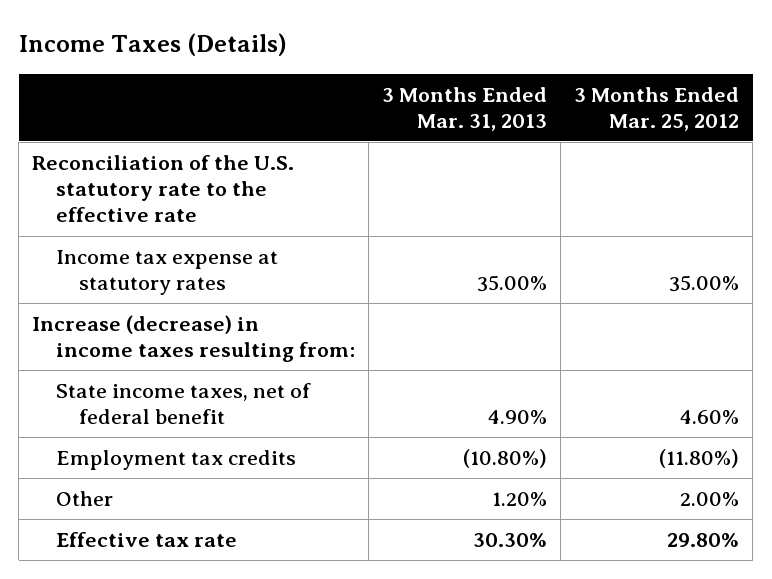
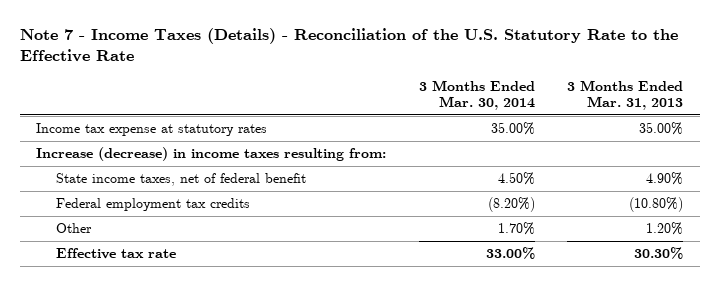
[18,33,287,57] Income Taxes (Details) -> [19,28,678,63] Note 7 - Income Taxes (Details) - Reconciliation of the U.S. Statutory Rate to the Effective Rate
[574,86,740,131] 3 Months Ended Mar. 25, 2012 -> none
none -> [418,80,535,110] 3 Months Ended Mar. 30, 2014
[32,154,295,223] Reconciliation of the U.S. statutory rate to the effective rate -> none
[55,449,296,470] Employment tax credits -> [56,197,251,211] Federal employment tax credits

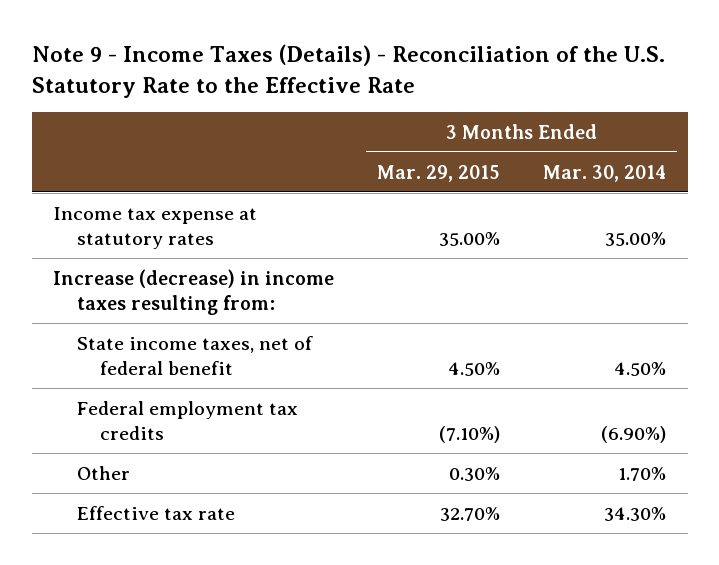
[19,28,678,63] Note 7 - Income Taxes (Details) - Reconciliation of the U.S. Statutory Rate to the Effective Rate -> [31,44,665,98] Note 9 - Income Taxes (Details) - Reconciliation of the U.S. Statutory Rate to the Effective Rate
[567,80,684,110] 3 Months Ended Mar. 31, 2013 -> none
none -> [377,164,501,182] Mar. 29, 2015
[487,196,535,212] (8.20%) -> [601,425,667,443] (6.90%)
[485,246,535,259] 33.00% -> [604,506,667,521] 34.30%

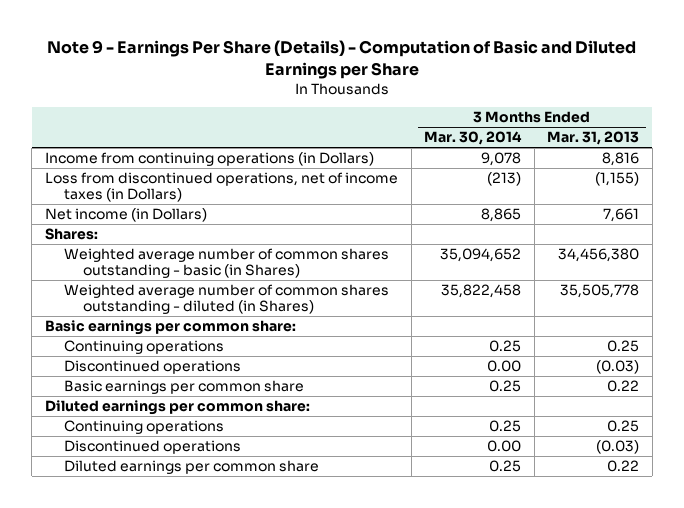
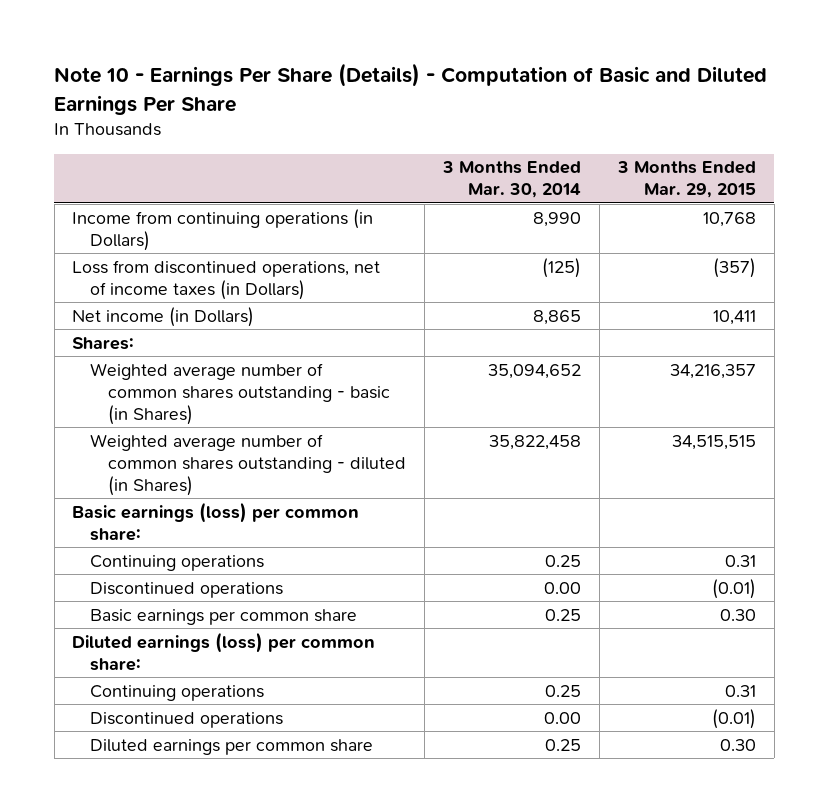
[47,40,637,79] Note 9 - Earnings Per Share (Details) - Computation of Basic and Diluted Earnings per Share -> [54,63,768,115] Note 10 - Earnings Per Share (Details) - Computation of Basic and Diluted Earnings Per Share
[547,131,640,146] Mar. 31, 2013 -> none
none -> [616,161,756,199] 3 Months Ended Mar. 29, 2015
[481,151,522,166] 9,078 -> [533,211,582,227] 8,990
[487,171,522,186] (213) -> [542,257,582,278] (125)
[44,319,296,335] Basic earnings per common share: -> [72,501,360,541] Basic earnings (loss) per common share:
[44,399,310,415] Diluted earnings per common share: -> [72,631,376,671] Diluted earnings (loss) per common share:

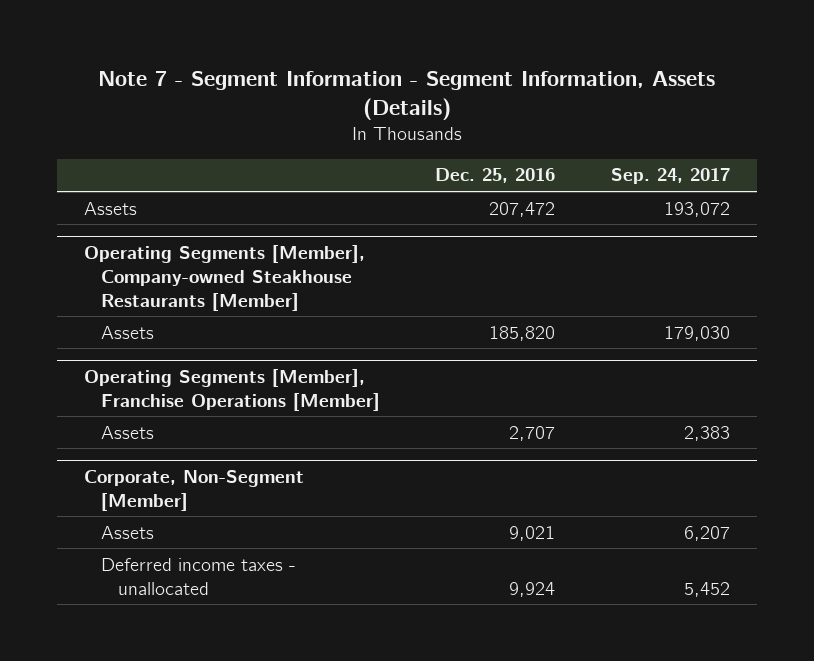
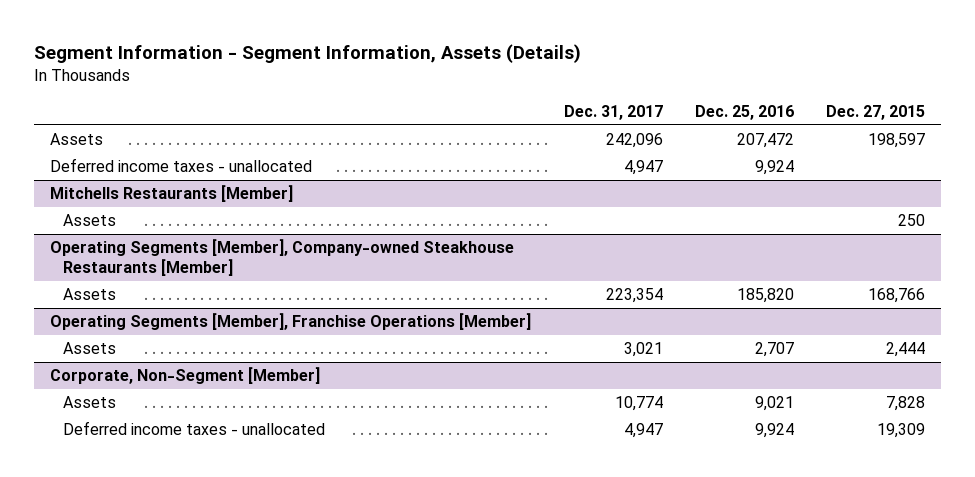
[97,70,715,120] Note 7 - Segment Information - Segment Information, Assets (Details) -> [34,44,582,64] Segment Information - Segment Information, Assets (Details)
[610,168,730,185] Sep. 24, 2017 -> none
none -> [563,104,663,120] Dec. 31, 2017
none -> [825,104,925,120] Dec. 27, 2015
none -> [50,158,313,173] Deferred income taxes - unallocated
none -> [50,185,294,203] Mitchells Restaurants [Member]
none -> [63,214,117,227] Assets

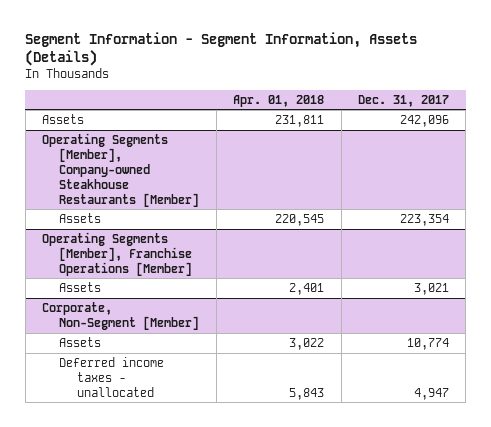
[694,104,794,120] Dec. 25, 2016 -> none
[825,104,925,120] Dec. 27, 2015 -> none
none -> [233,94,325,107] Apr. 01, 2018
[50,158,313,173] Deferred income taxes - unallocated -> none
[50,185,294,203] Mitchells Restaurants [Member] -> none
[63,214,117,227] Assets -> none

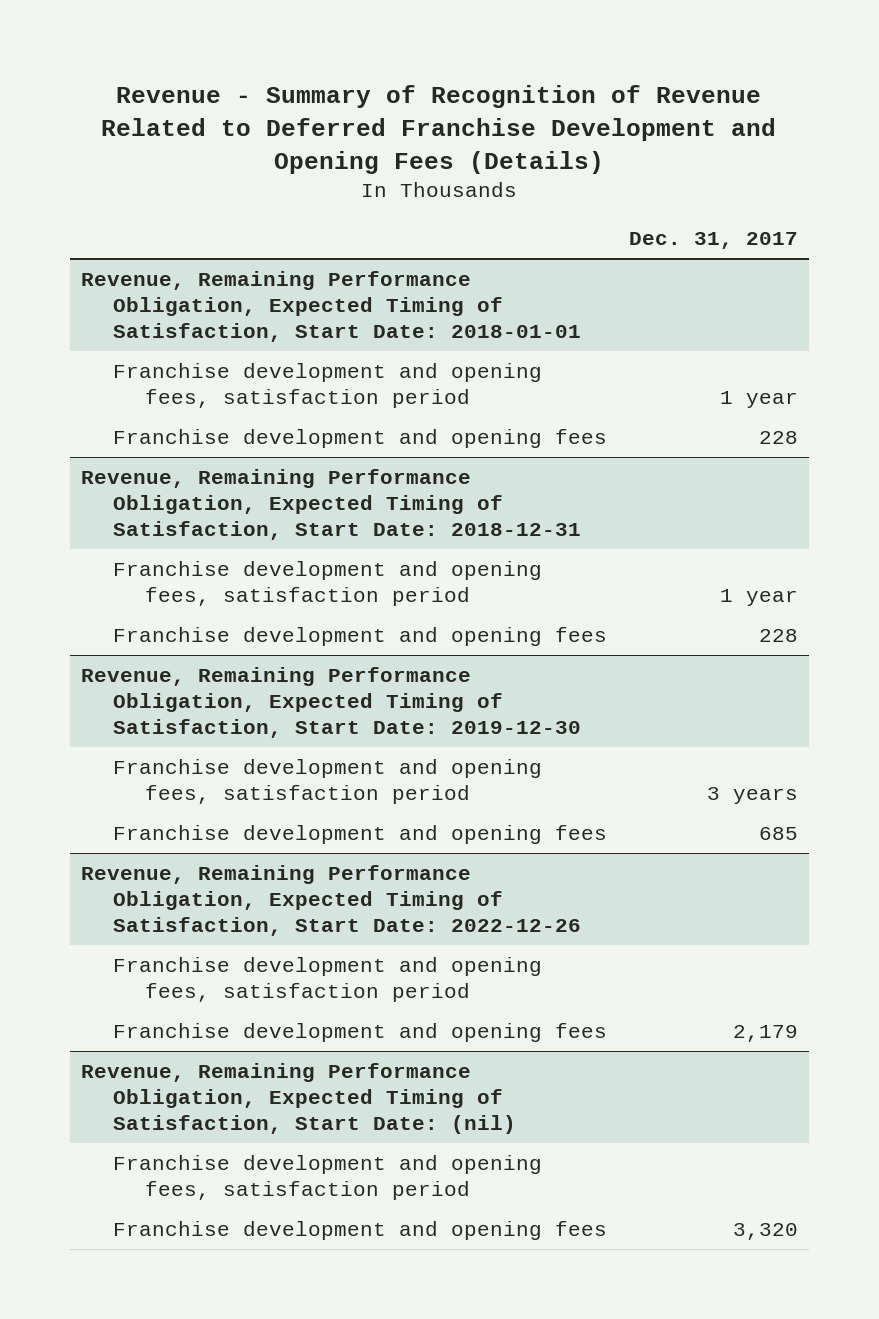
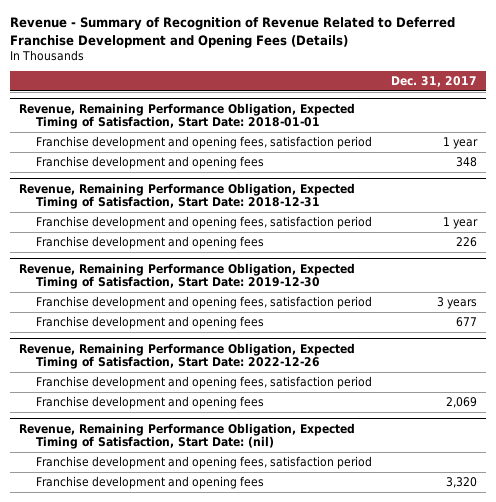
[758,430,798,444] 228 -> [455,156,477,167] 348
[758,628,798,642] 228 -> [455,236,477,247] 226
[758,826,798,840] 685 -> [455,316,477,327] 677
[732,1024,798,1042] 2,179 -> [445,396,477,408] 2,069

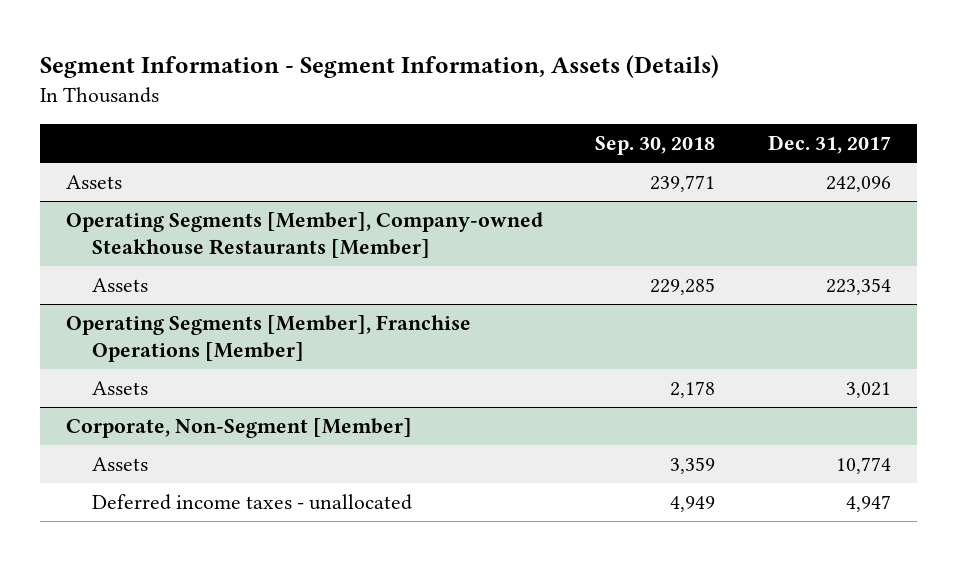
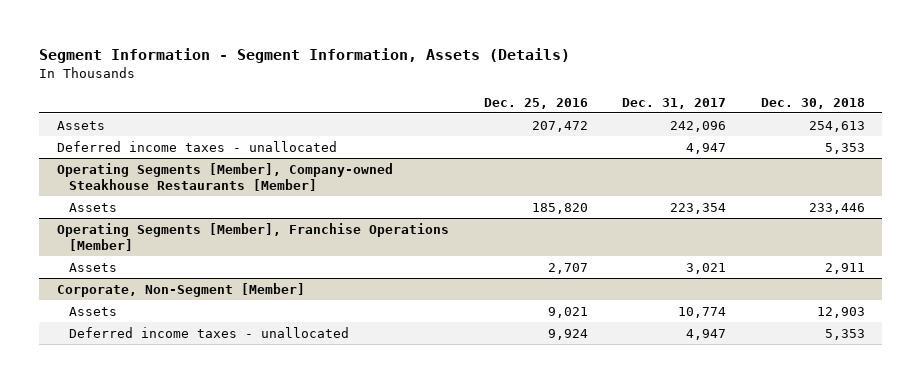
[595,136,716,156] Sep. 30, 2018 -> none
none -> [483,97,588,109] Dec. 25, 2016
none -> [761,97,866,109] Dec. 30, 2018
none -> [56,140,337,152] Deferred income taxes - unallocated

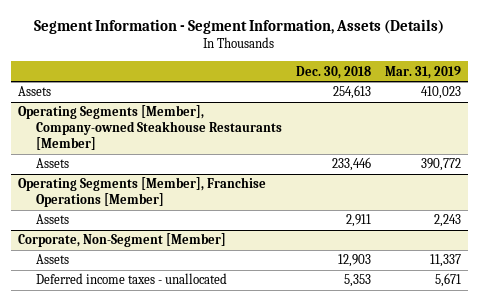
[483,97,588,109] Dec. 25, 2016 -> none
[622,97,727,109] Dec. 31, 2017 -> none
none -> [385,65,462,79] Mar. 31, 2019
[56,140,337,152] Deferred income taxes - unallocated -> none

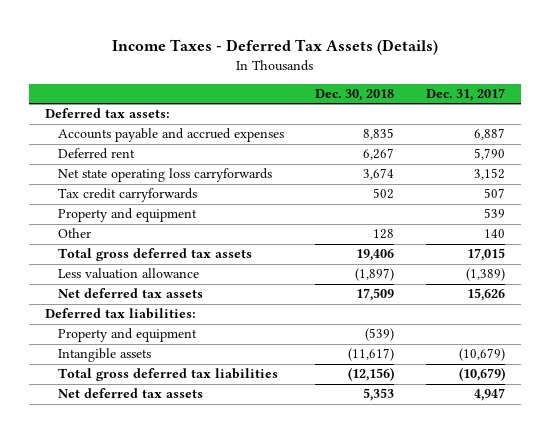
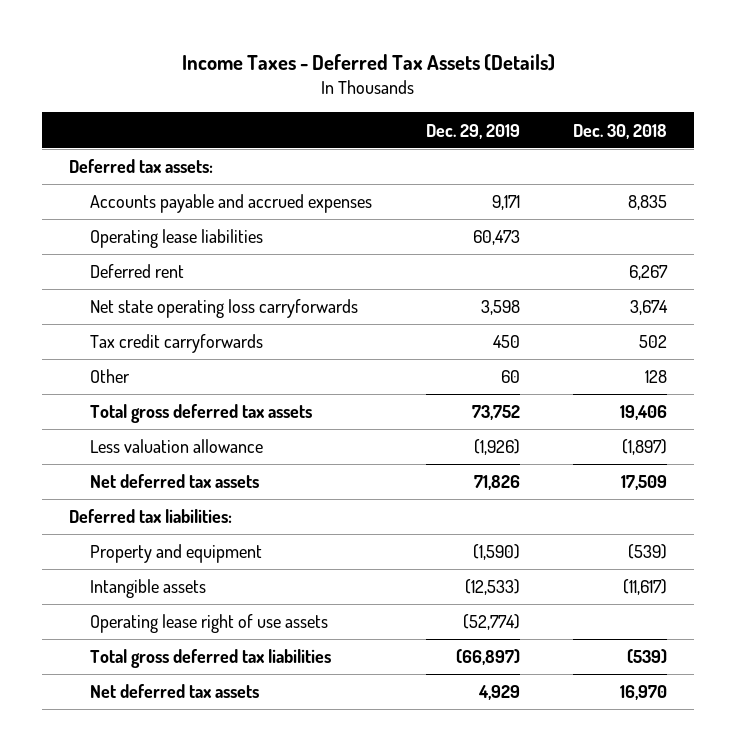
[426,88,506,102] Dec. 31, 2017 -> none
none -> [425,123,520,139] Dec. 29, 2019
none -> [90,229,264,249] Operating lease liabilities
[57,208,197,223] Property and equipment -> none
none -> [90,614,329,634] Operating lease right of use assets
[348,367,395,382] (12,156) -> [627,649,668,665] (539)
[363,388,395,402] 5,353 -> [620,685,668,701] 16,970

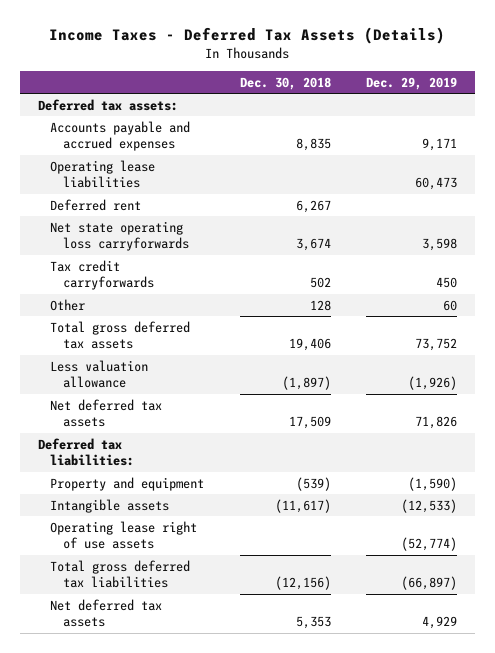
[627,649,668,665] (539) -> [274,576,331,591] (12,156)
[620,685,668,701] 16,970 -> [295,616,331,630] 5,353

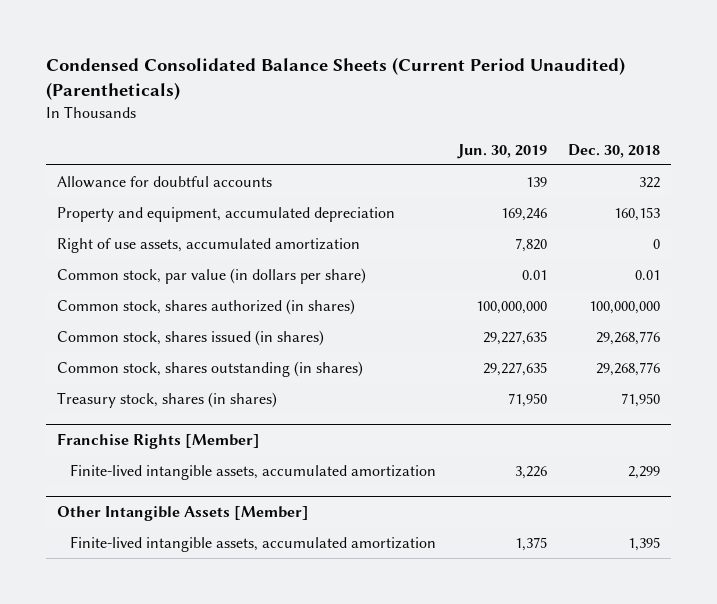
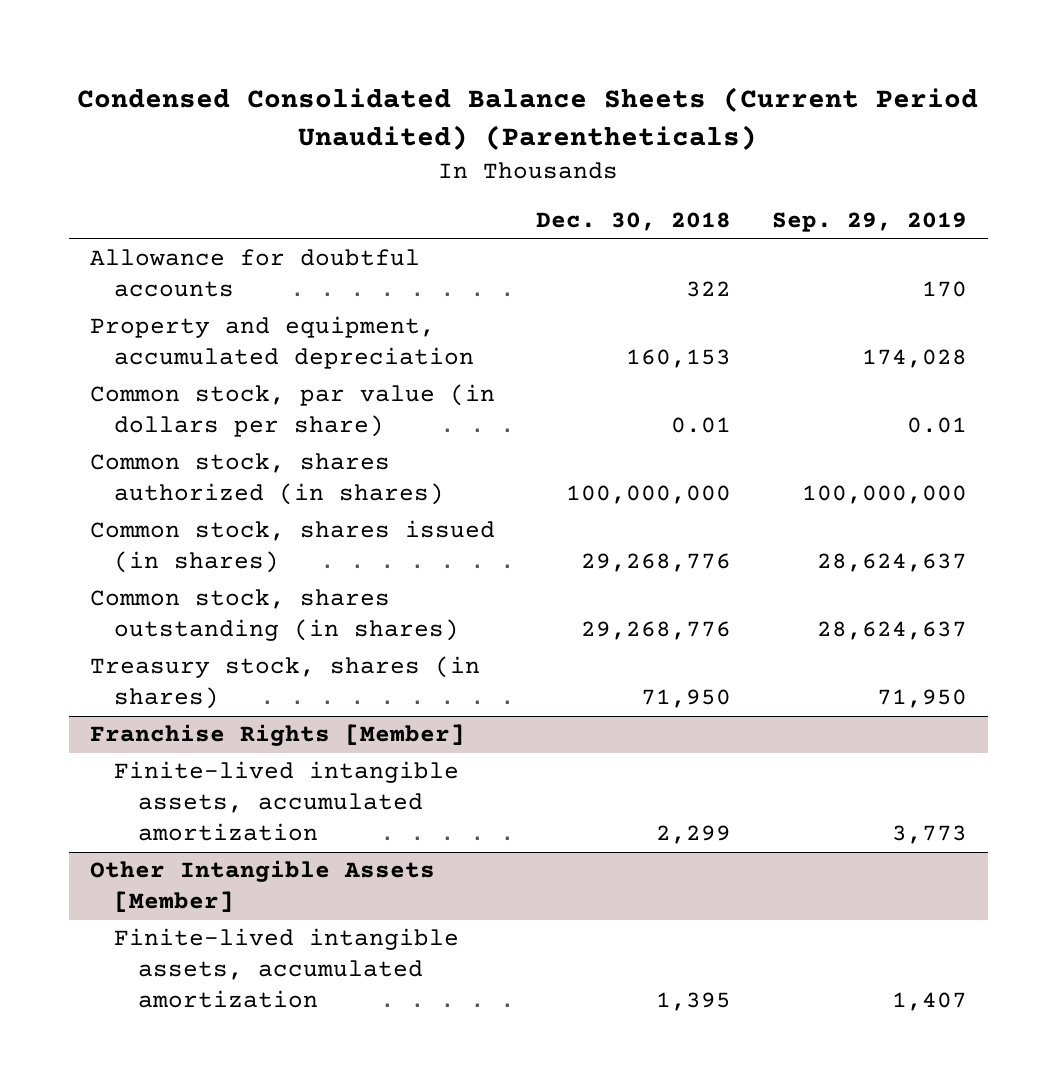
[456,143,547,159] Jun. 30, 2019 -> none
none -> [772,212,968,233] Sep. 29, 2019
[57,237,361,253] Right of use assets, accumulated amortization -> none

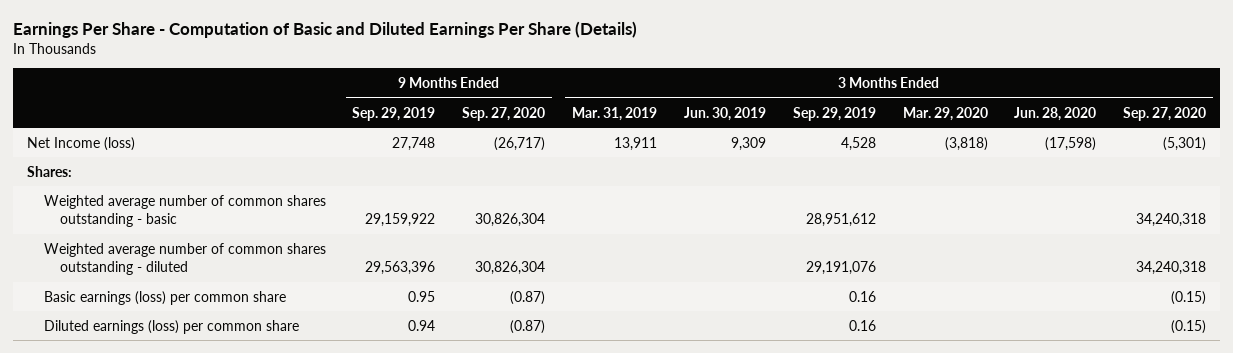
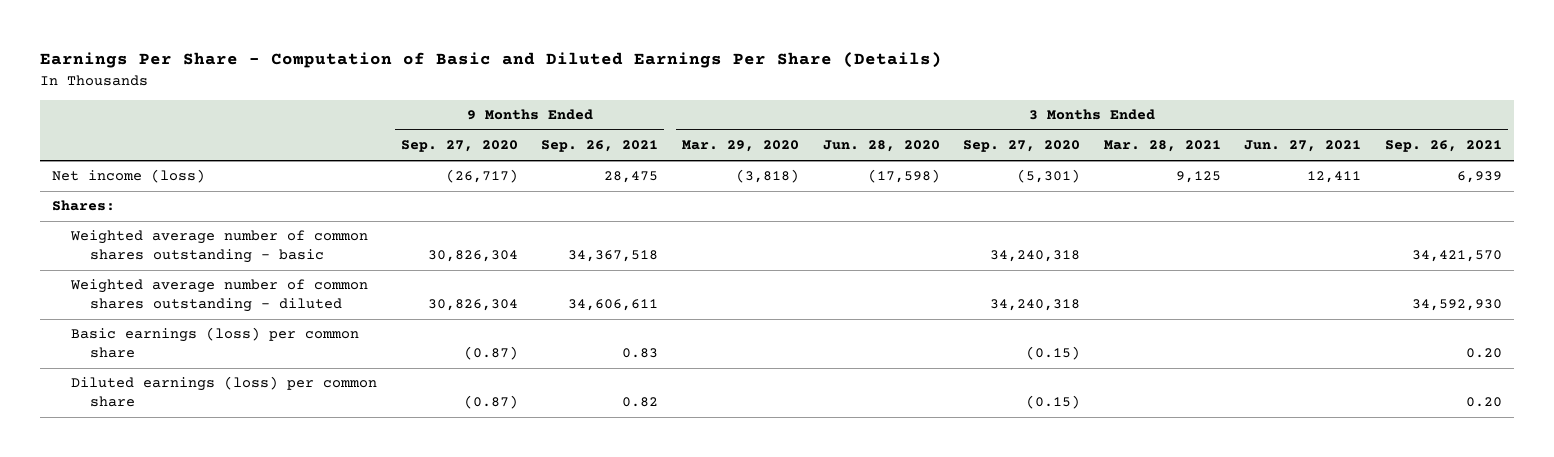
[352,106,436,121] Sep. 29, 2019 -> none
[572,106,658,121] Mar. 31, 2019 -> none
[683,106,766,121] Jun. 30, 2019 -> none
[792,106,876,121] Sep. 29, 2019 -> none
none -> [541,140,659,153] Sep. 26, 2021
none -> [1103,140,1221,153] Mar. 28, 2021
none -> [1244,140,1362,153] Jun. 27, 2021
none -> [1385,140,1503,153] Sep. 26, 2021
[26,136,135,151] Net Income (loss) -> [52,169,206,184] Net income (loss)

